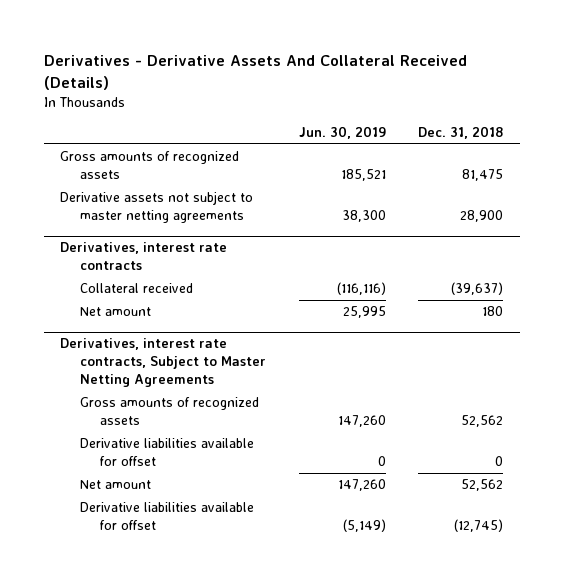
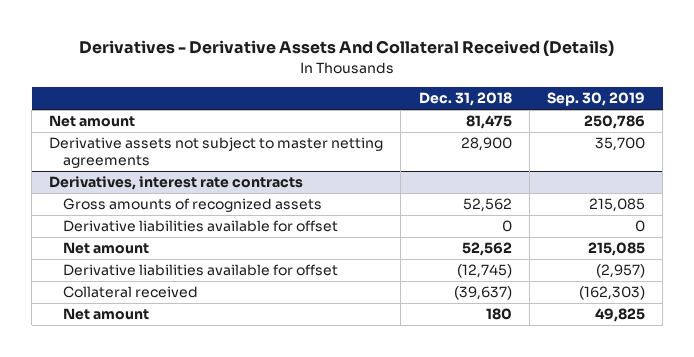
[298,126,386,140] Jun. 30, 2019 -> none
none -> [546,92,645,107] Sep. 30, 2019
[60,151,240,180] Gross amounts of recognized assets -> [49,115,136,128] Net amount
[60,338,267,388] Derivatives, interest rate contracts, Subject to Master Netting Agreements -> none
[80,283,194,294] Collateral received -> [63,286,199,299] Collateral received
[80,307,152,317] Net amount -> [63,308,150,321] Net amount

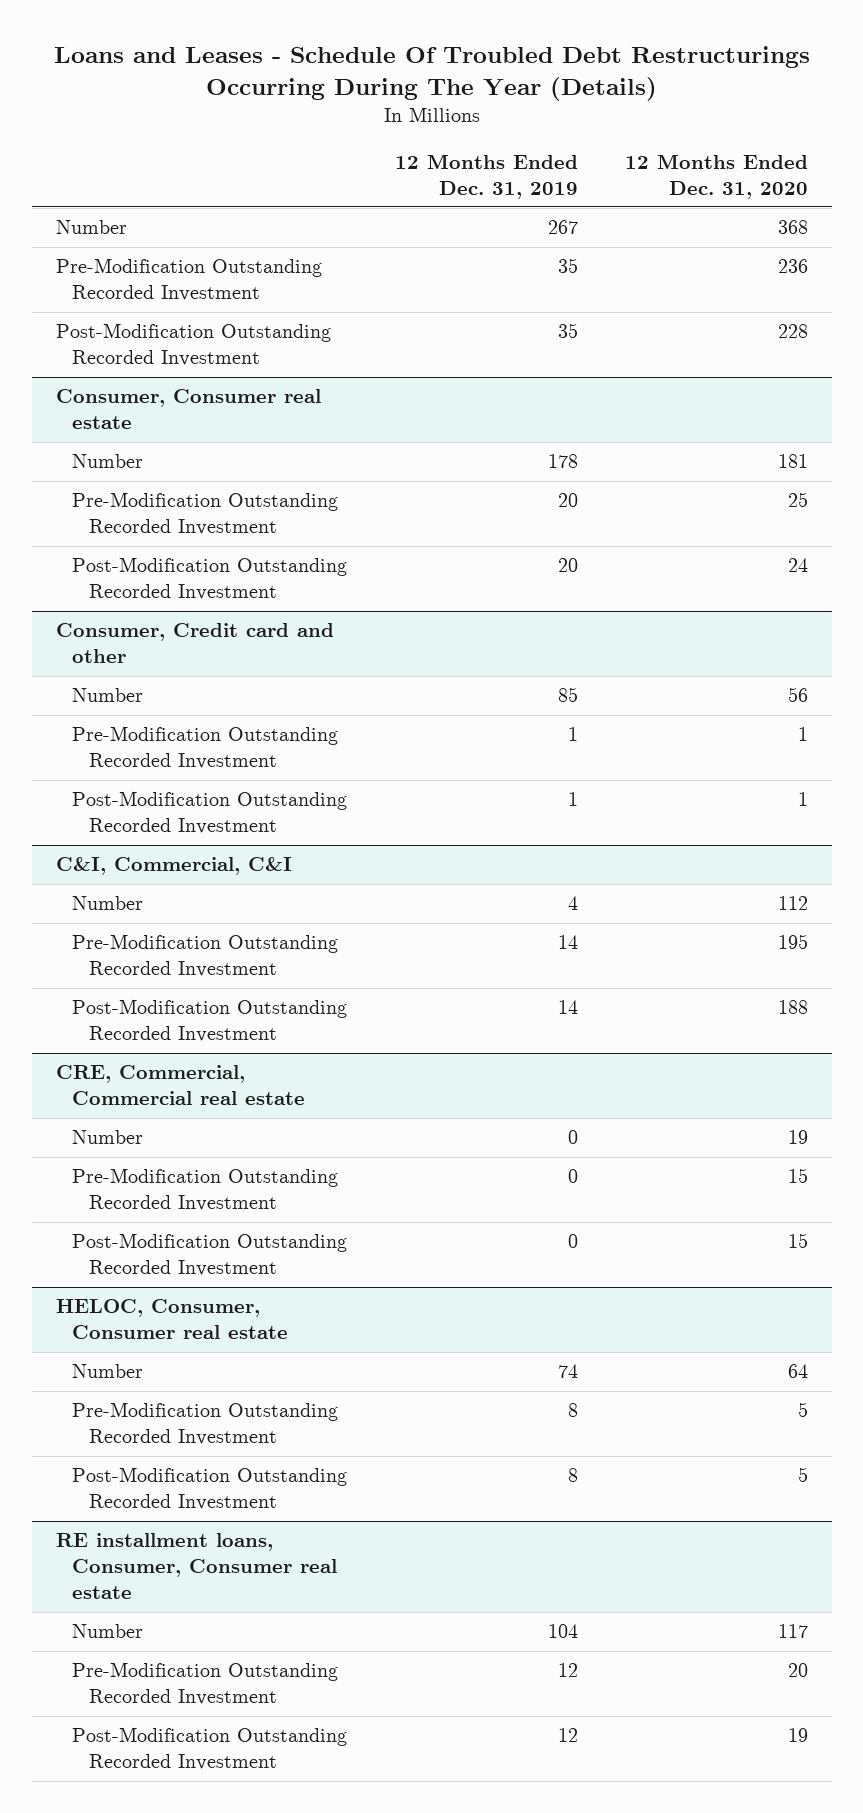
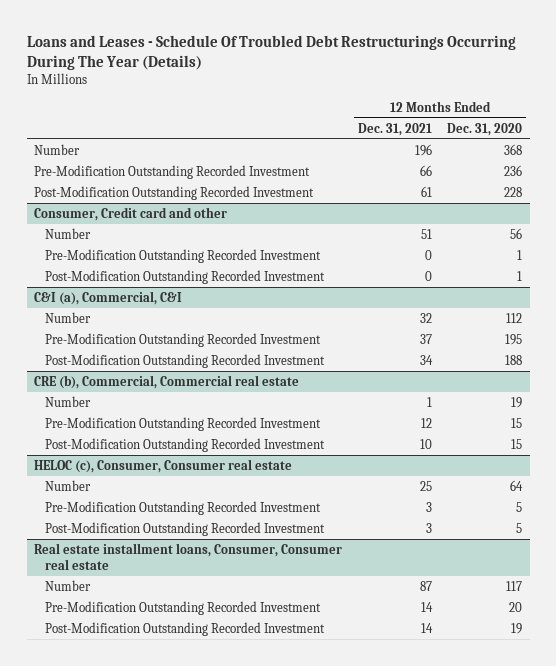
[394,153,578,199] 12 Months Ended Dec. 31, 2019 -> none
none -> [357,122,432,136] Dec. 31, 2021
[55,389,321,430] Consumer, Consumer real estate -> none
[72,454,144,469] Number -> none
[72,492,339,536] Pre-Modification Outstanding Recorded Investment -> none
[72,557,348,601] Post-Modification Outstanding Recorded Investment -> none
[55,857,292,876] C&I, Commercial, C&I -> [34,290,183,305] C&I (a), Commercial, C&I
[55,1065,306,1106] CRE, Commercial, Commercial real estate -> [34,374,300,389] CRE (b), Commercial, Commercial real estate
[55,1299,289,1340] HELOC, Consumer, Consumer real estate -> [34,458,293,473] HELOC (c), Consumer, Consumer real estate
[55,1533,338,1600] RE installment loans, Consumer, Consumer real estate -> [34,542,343,570] Real estate installment loans, Consumer, Consumer real estate

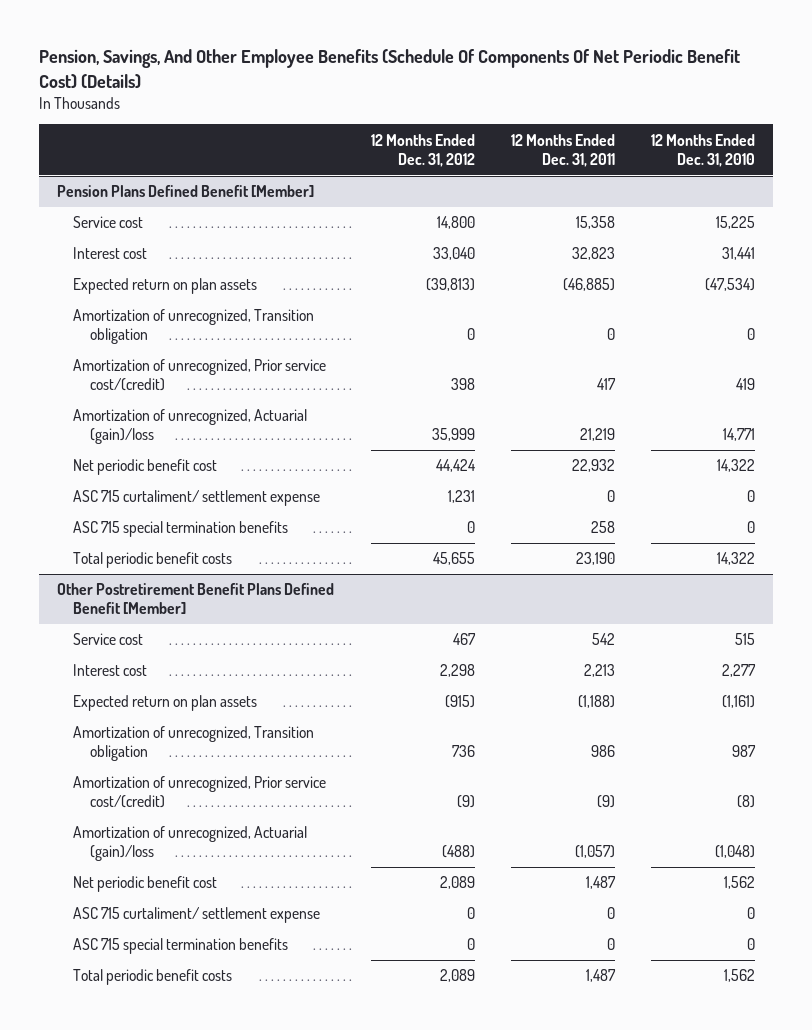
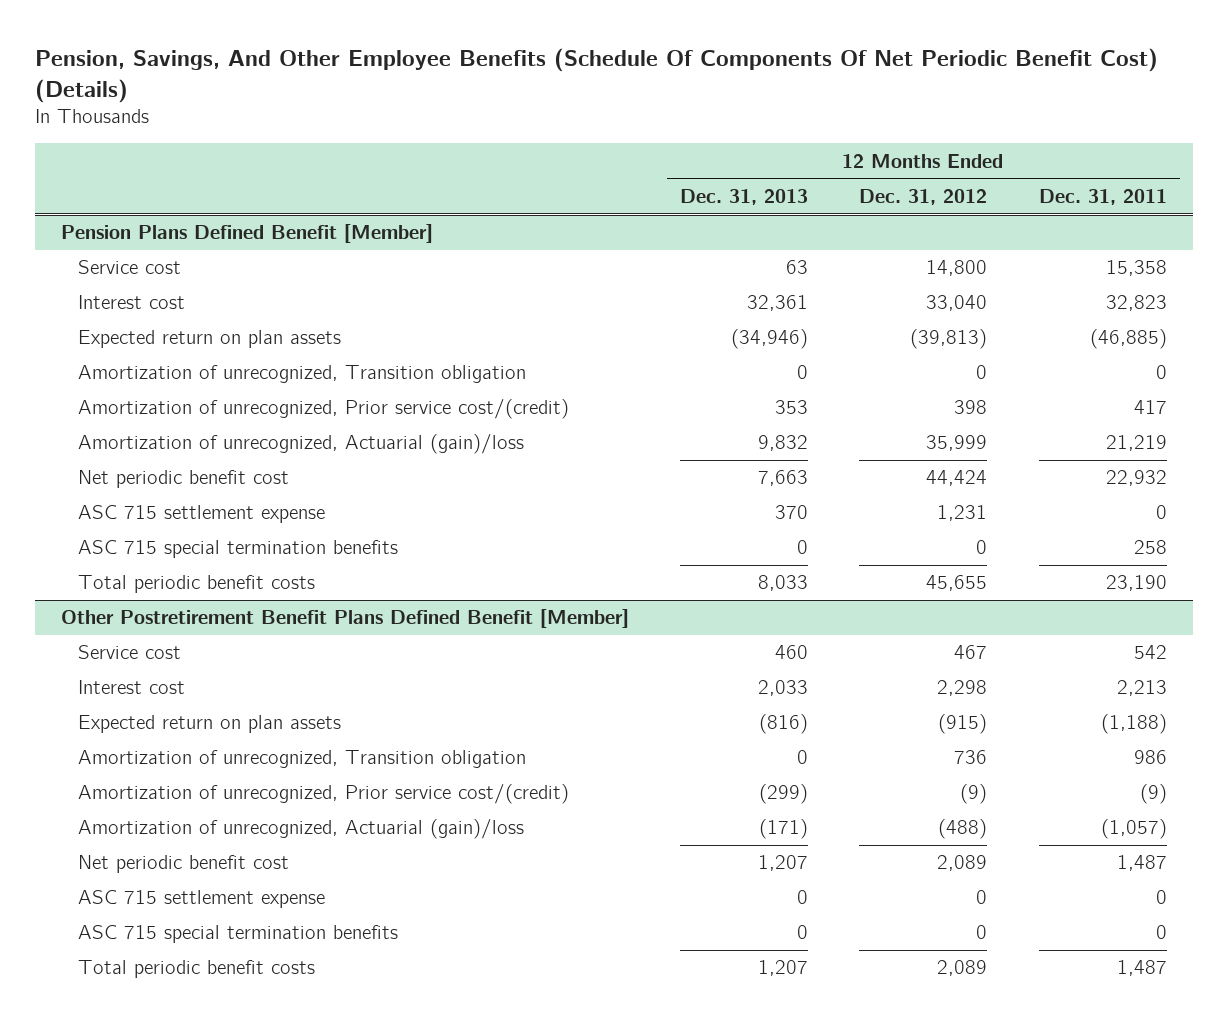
[651,133,756,167] 12 Months Ended Dec. 31, 2010 -> none
none -> [680,189,809,206] Dec. 31, 2013
[73,490,321,507] ASC 715 curtaliment/ settlement expense -> [78,505,326,524] ASC 715 settlement expense
[73,907,321,924] ASC 715 curtaliment/ settlement expense -> [78,890,326,909] ASC 715 settlement expense

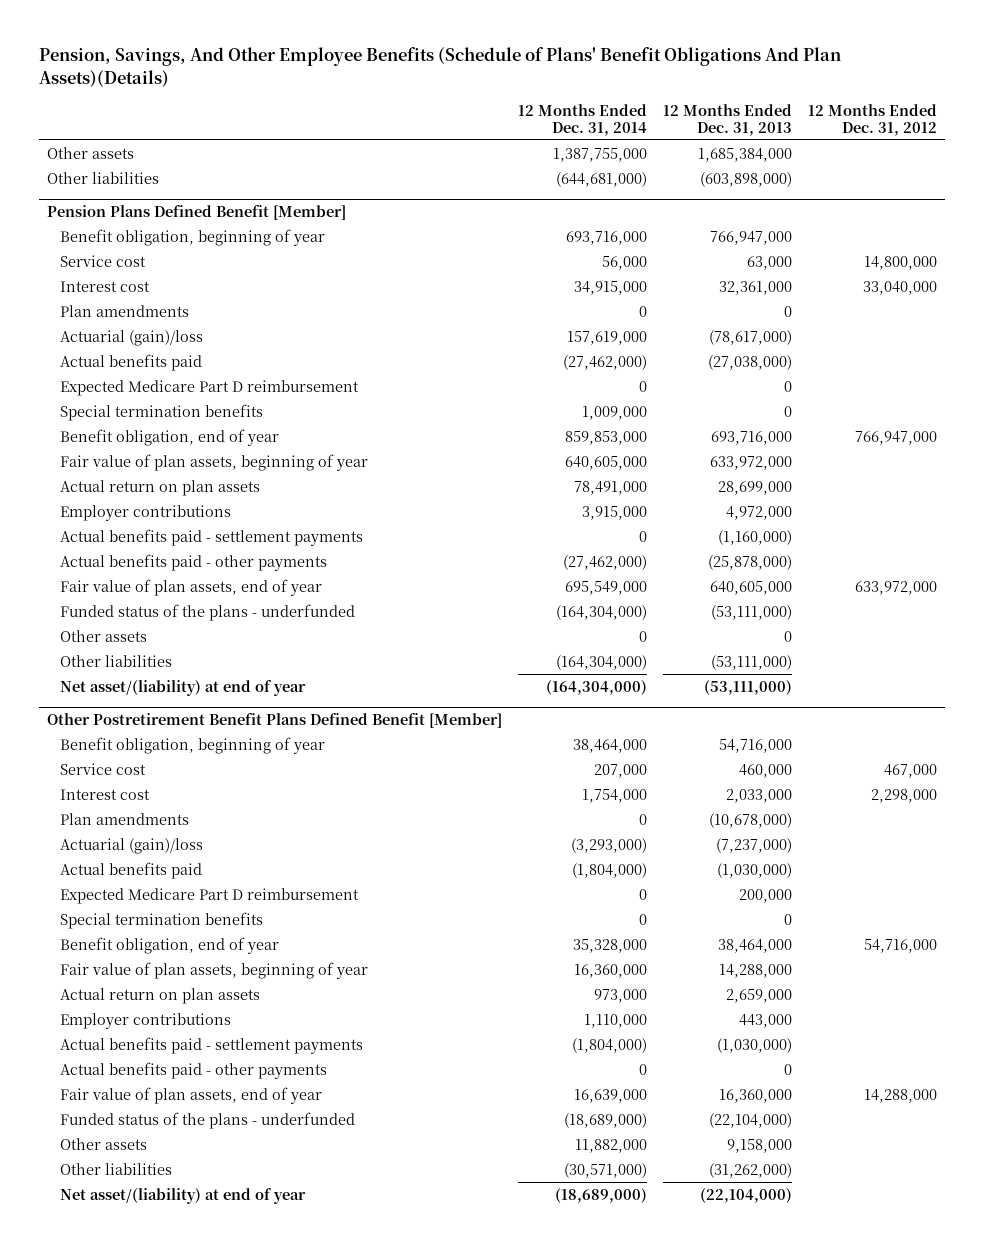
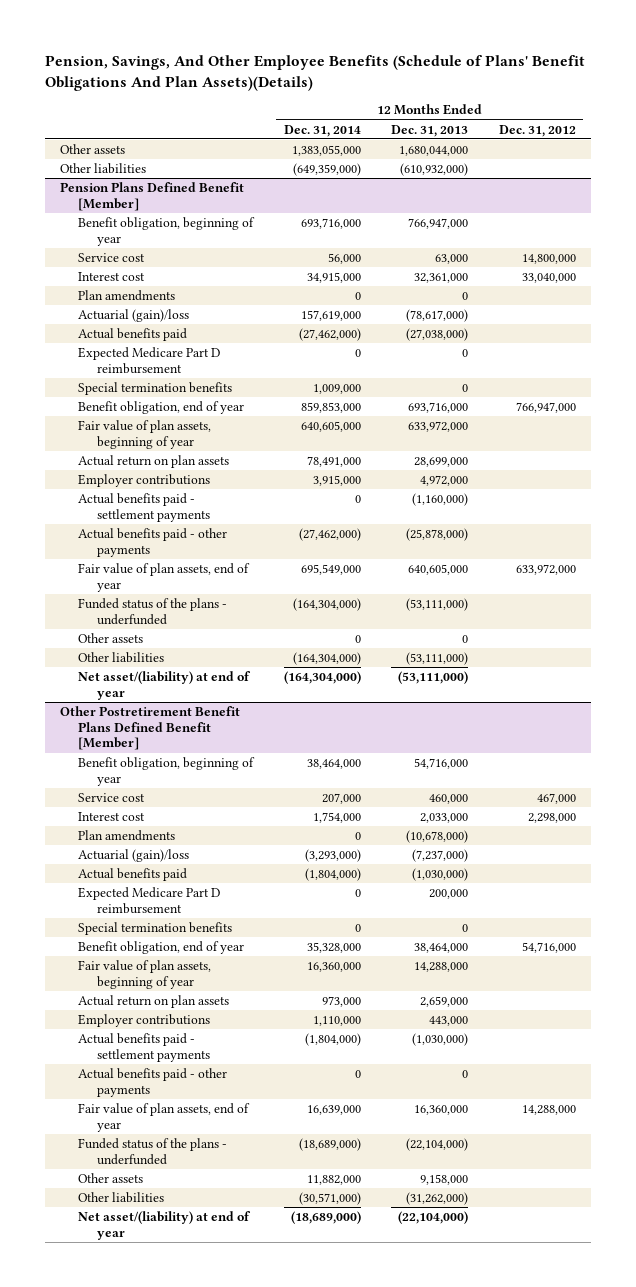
[552,147,647,162] 1,387,755,000 -> [291,144,361,156] 1,383,055,000
[697,147,792,162] 1,685,384,000 -> [399,145,469,156] 1,680,044,000
[555,171,647,187] (644,681,000) -> [292,162,361,176] (649,359,000)
[699,171,792,187] (603,898,000) -> [400,162,469,176] (610,932,000)

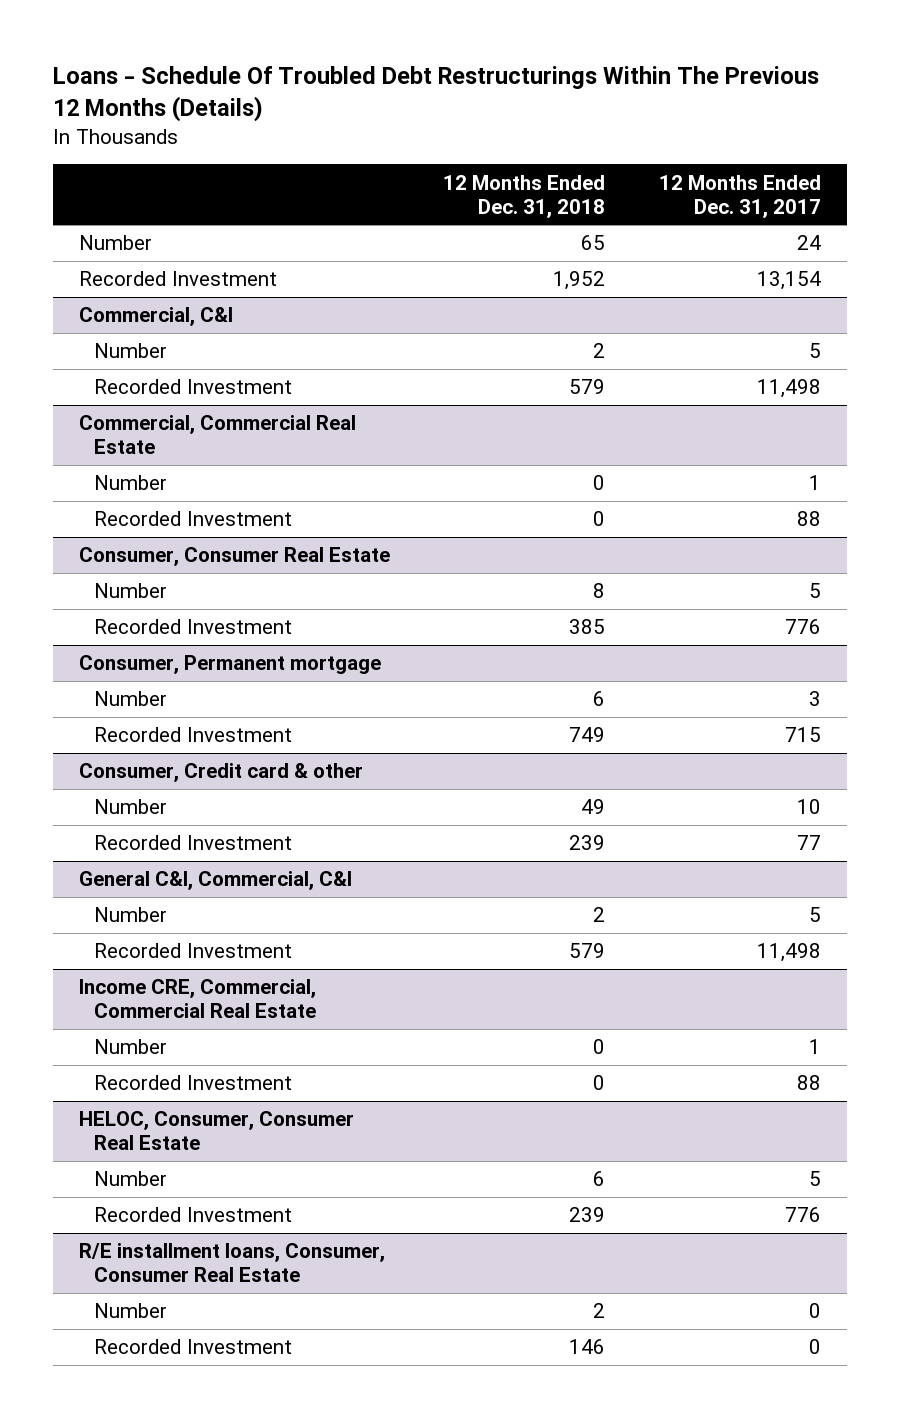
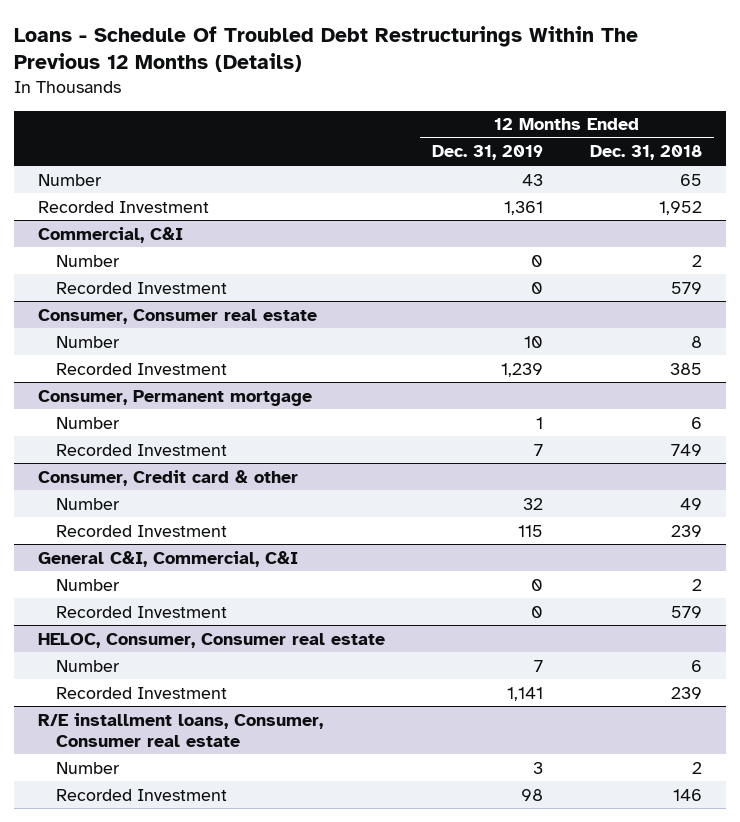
[658,174,821,218] 12 Months Ended Dec. 31, 2017 -> none
none -> [432,145,544,161] Dec. 31, 2019
[79,415,357,455] Commercial, Commercial Real Estate -> none
[93,475,167,491] Number -> none
[93,511,292,527] Recorded Investment -> none
[79,547,391,567] Consumer, Consumer Real Estate -> [37,308,317,324] Consumer, Consumer real estate
[79,979,317,1019] Income CRE, Commercial, Commercial Real Estate -> none
[93,1039,167,1055] Number -> none
[93,1075,292,1091] Recorded Investment -> none
[79,1111,355,1151] HELOC, Consumer, Consumer Real Estate -> [37,632,385,648] HELOC, Consumer, Consumer real estate
[79,1243,386,1283] R/E installment loans, Consumer, Consumer Real Estate -> [37,712,323,747] R/E installment loans, Consumer, Consumer real estate

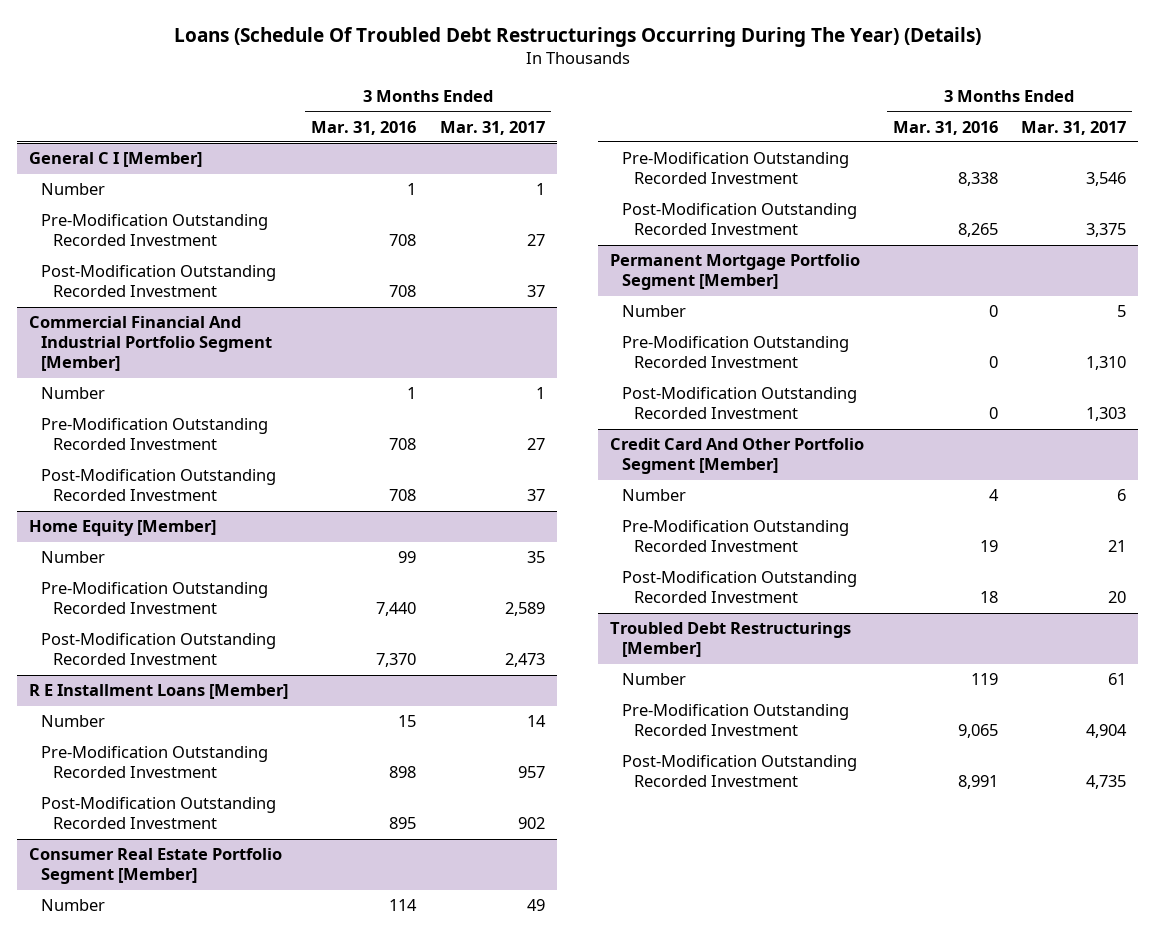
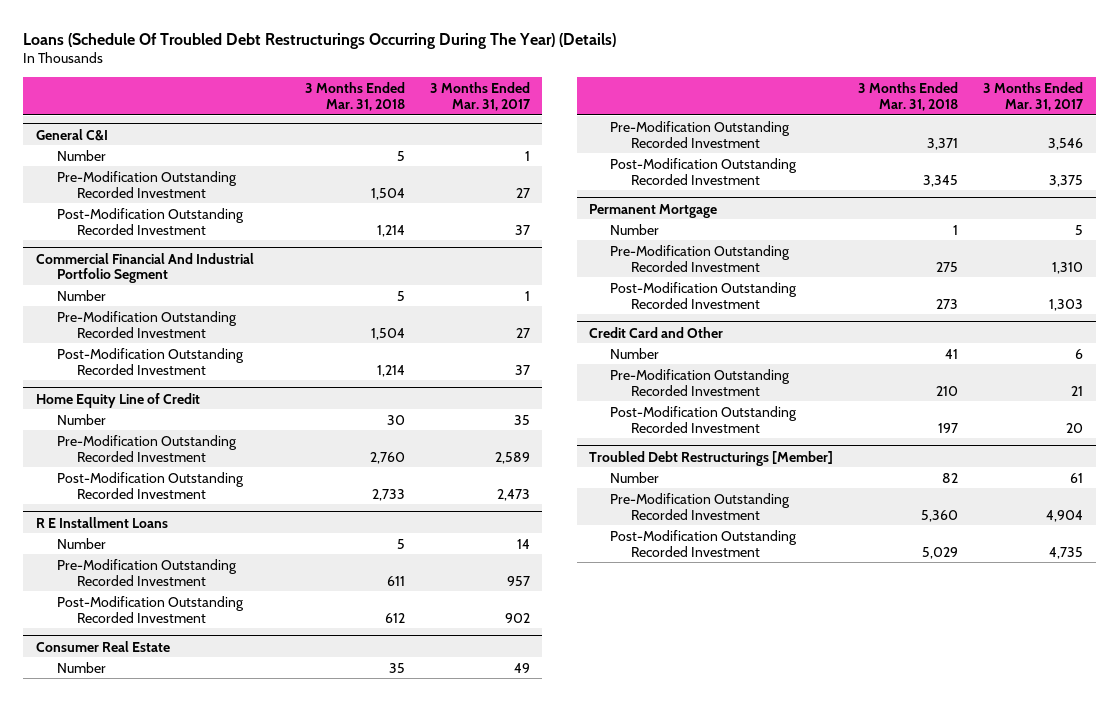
[311,120,417,135] Mar. 31, 2016 -> none
none -> [304,81,405,111] 3 Months Ended Mar. 31, 2018
[28,152,202,168] General C I [Member] -> [35,128,108,141] General C&I
[28,316,272,372] Commercial Financial And Industrial Portfolio Segment [Member] -> [35,252,254,284] Commercial Financial And Industrial Portfolio Segment
[28,520,216,537] Home Equity [Member] -> [35,392,200,408] Home Equity Line of Credit
[28,684,288,700] R E Installment Loans [Member] -> [35,516,168,528] R E Installment Loans
[28,848,282,885] Consumer Real Estate Portfolio Segment [Member] -> [35,640,170,652] Consumer Real Estate
[609,254,860,291] Permanent Mortgage Portfolio Segment [Member] -> [589,203,718,218] Permanent Mortgage
[609,438,864,475] Credit Card And Other Portfolio Segment [Member] -> [589,326,724,338] Credit Card and Other

